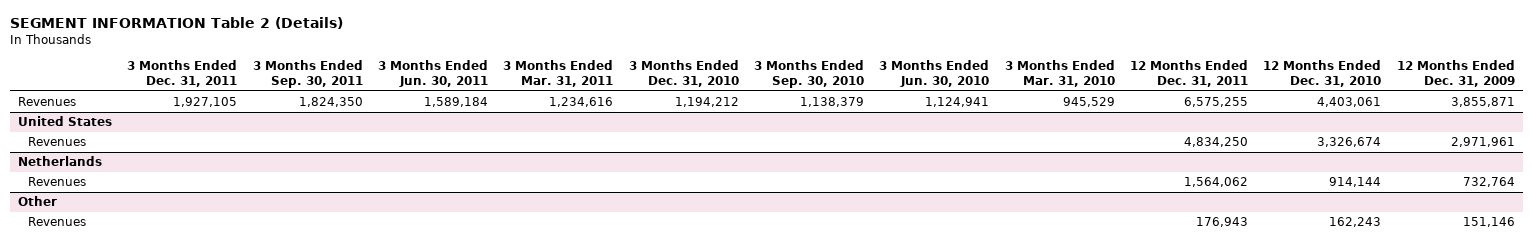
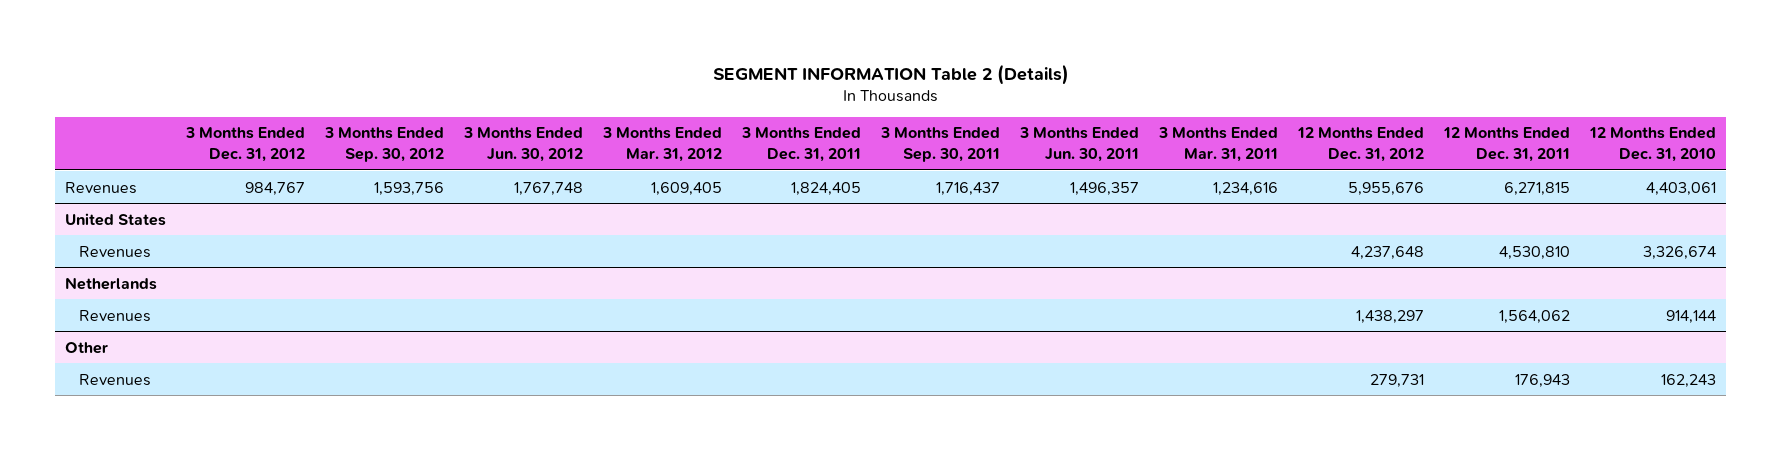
[628,60,739,87] 3 Months Ended Dec. 31, 2010 -> none
[754,60,865,88] 3 Months Ended Sep. 30, 2010 -> none
[879,60,990,87] 3 Months Ended Jun. 30, 2010 -> none
[1004,60,1115,87] 3 Months Ended Mar. 31, 2010 -> none
[1396,60,1515,87] 12 Months Ended Dec. 31, 2009 -> none
none -> [185,127,306,162] 3 Months Ended Dec. 31, 2012
none -> [324,127,445,162] 3 Months Ended Sep. 30, 2012
none -> [463,127,584,162] 3 Months Ended Jun. 30, 2012
none -> [602,127,723,162] 3 Months Ended Mar. 31, 2012
none -> [1297,127,1425,162] 12 Months Ended Dec. 31, 2012
[173,97,238,108] 1,927,105 -> [791,181,862,196] 1,824,405
[298,97,363,108] 1,824,350 -> [936,181,1001,196] 1,716,437
[423,97,488,108] 1,589,184 -> [1070,181,1140,196] 1,496,357
[1184,97,1249,108] 6,575,255 -> [1504,181,1571,196] 6,271,815
[1184,137,1249,148] 4,834,250 -> [1499,245,1571,260] 4,530,810

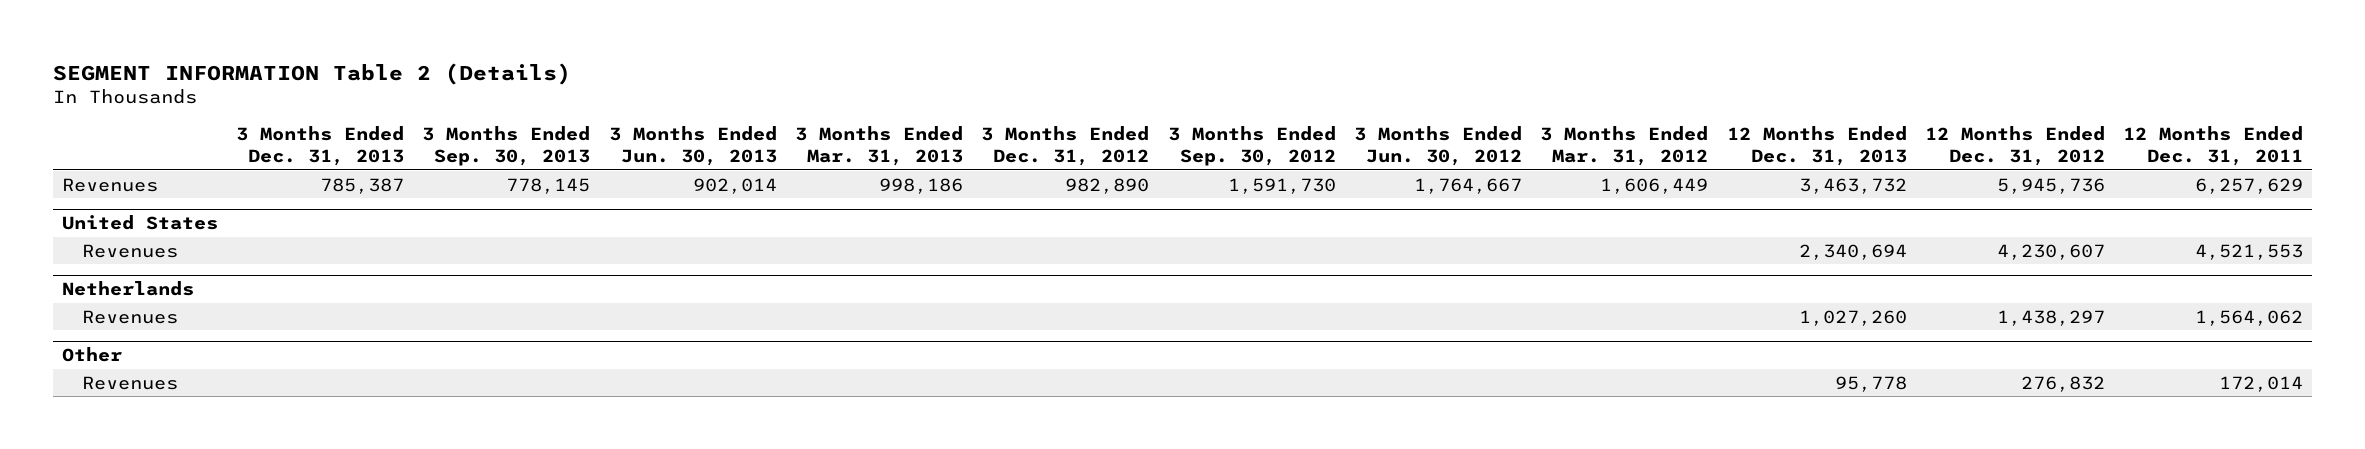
[741,127,862,162] 3 Months Ended Dec. 31, 2011 -> none
[880,127,1001,162] 3 Months Ended Sep. 30, 2011 -> none
[1019,127,1140,162] 3 Months Ended Jun. 30, 2011 -> none
[1158,127,1279,162] 3 Months Ended Mar. 31, 2011 -> none
[1589,127,1717,162] 12 Months Ended Dec. 31, 2010 -> none
none -> [236,125,405,167] 3 Months Ended Dec. 31, 2013
none -> [422,125,591,167] 3 Months Ended Sep. 30, 2013
none -> [608,125,777,167] 3 Months Ended Jun. 30, 2013
none -> [795,125,964,167] 3 Months Ended Mar. 31, 2013
none -> [1726,125,1907,167] 12 Months Ended Dec. 31, 2013
[245,181,306,196] 984,767 -> [1065,177,1150,194] 982,890
[374,181,445,196] 1,593,756 -> [1227,177,1336,194] 1,591,730
[514,181,584,196] 1,767,748 -> [1414,177,1523,194] 1,764,667
[651,181,723,196] 1,609,405 -> [1600,177,1709,194] 1,606,449
[1348,181,1425,196] 5,955,676 -> [1996,177,2105,194] 5,945,736
[1504,181,1571,196] 6,271,815 -> [2195,177,2304,194] 6,257,629
[1351,245,1425,260] 4,237,648 -> [1996,243,2105,260] 4,230,607
[1499,245,1571,260] 4,530,810 -> [2195,243,2304,260] 4,521,553
[1370,373,1425,388] 279,731 -> [2020,375,2105,392] 276,832
[1515,373,1571,388] 176,943 -> [2219,375,2304,392] 172,014

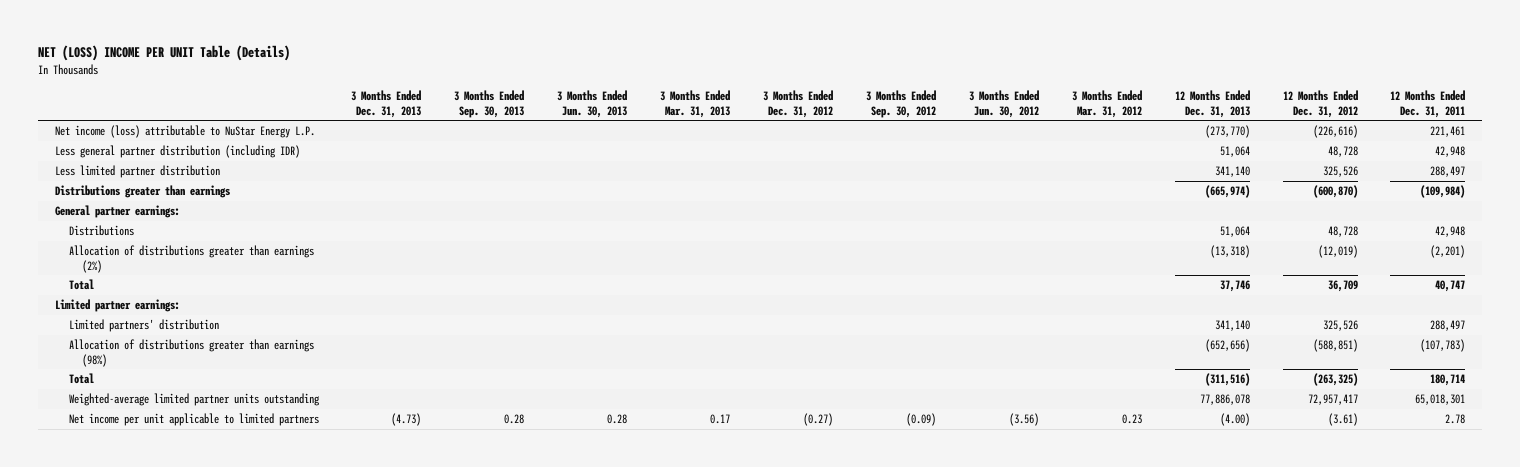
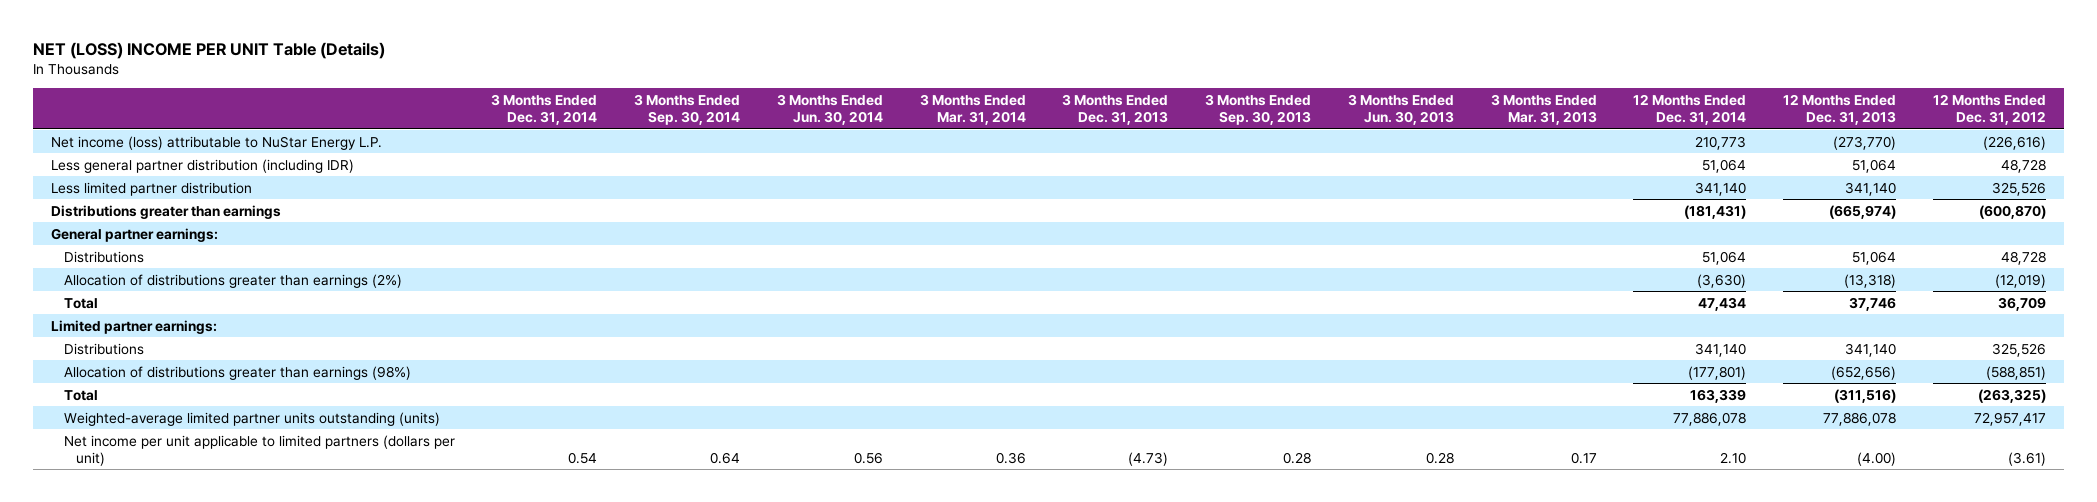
[763,89,834,118] 3 Months Ended Dec. 31, 2012 -> none
[865,89,936,118] 3 Months Ended Sep. 30, 2012 -> none
[968,89,1039,118] 3 Months Ended Jun. 30, 2012 -> none
[1071,89,1142,118] 3 Months Ended Mar. 31, 2012 -> none
[1390,89,1466,118] 12 Months Ended Dec. 31, 2011 -> none
none -> [491,93,598,126] 3 Months Ended Dec. 31, 2014
none -> [634,93,741,126] 3 Months Ended Sep. 30, 2014
none -> [776,93,883,126] 3 Months Ended Jun. 30, 2014
none -> [919,93,1026,126] 3 Months Ended Mar. 31, 2014
none -> [1633,93,1747,126] 12 Months Ended Dec. 31, 2014
[68,319,219,333] Limited partners' distribution -> [63,342,144,355] Distributions
[68,393,320,407] Weighted-average limited partner units outstanding -> [63,411,440,426] Weighted-average limited partner units outstanding (units)
[68,413,319,427] Net income per unit applicable to limited partners -> [63,434,455,466] Net income per unit applicable to limited partners (dollars per unit)

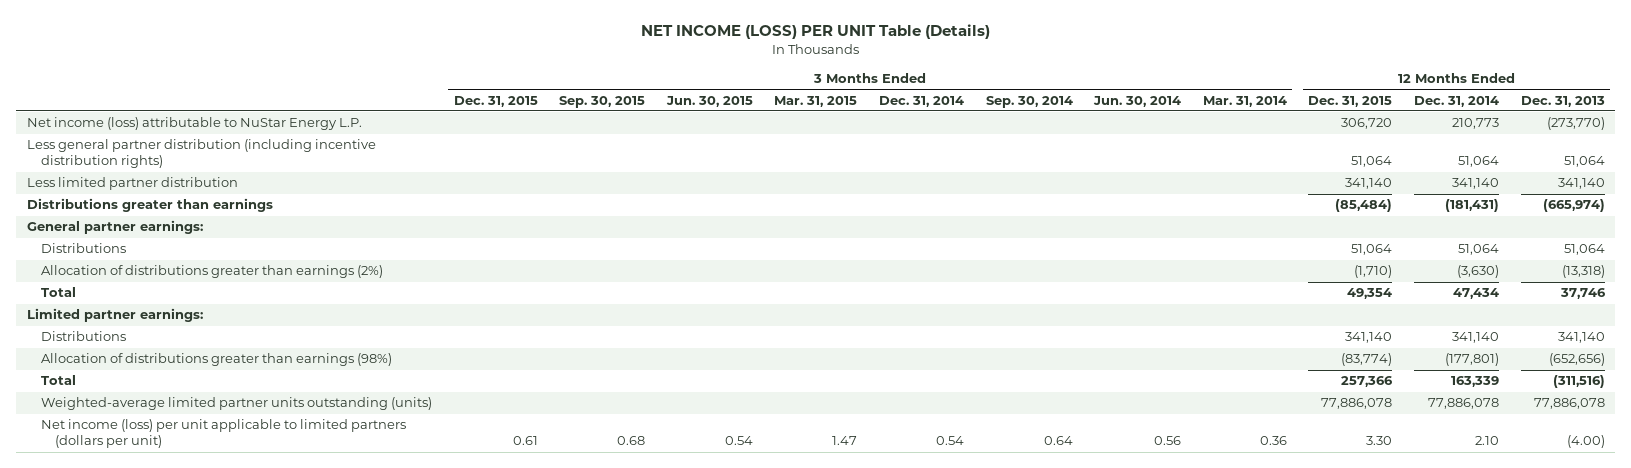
[32,41,385,59] NET (LOSS) INCOME PER UNIT Table (Details) -> [640,24,990,40] NET INCOME (LOSS) PER UNIT Table (Details)
[1062,93,1169,126] 3 Months Ended Dec. 31, 2013 -> none
[1205,93,1312,126] 3 Months Ended Sep. 30, 2013 -> none
[1347,93,1454,126] 3 Months Ended Jun. 30, 2013 -> none
[1490,93,1597,126] 3 Months Ended Mar. 31, 2013 -> none
[1932,93,2046,126] 12 Months Ended Dec. 31, 2012 -> none
none -> [453,95,538,107] Dec. 31, 2015
none -> [559,95,646,108] Sep. 30, 2015
none -> [665,95,753,107] Jun. 30, 2015
none -> [774,95,858,107] Mar. 31, 2015
none -> [1308,95,1393,107] Dec. 31, 2015
[51,158,355,173] Less general partner distribution (including IDR) -> [26,139,376,169] Less general partner distribution (including incentive distribution rights)
[63,434,455,466] Net income per unit applicable to limited partners (dollars per unit) -> [40,419,406,449] Net income (loss) per unit applicable to limited partners (dollars per unit)

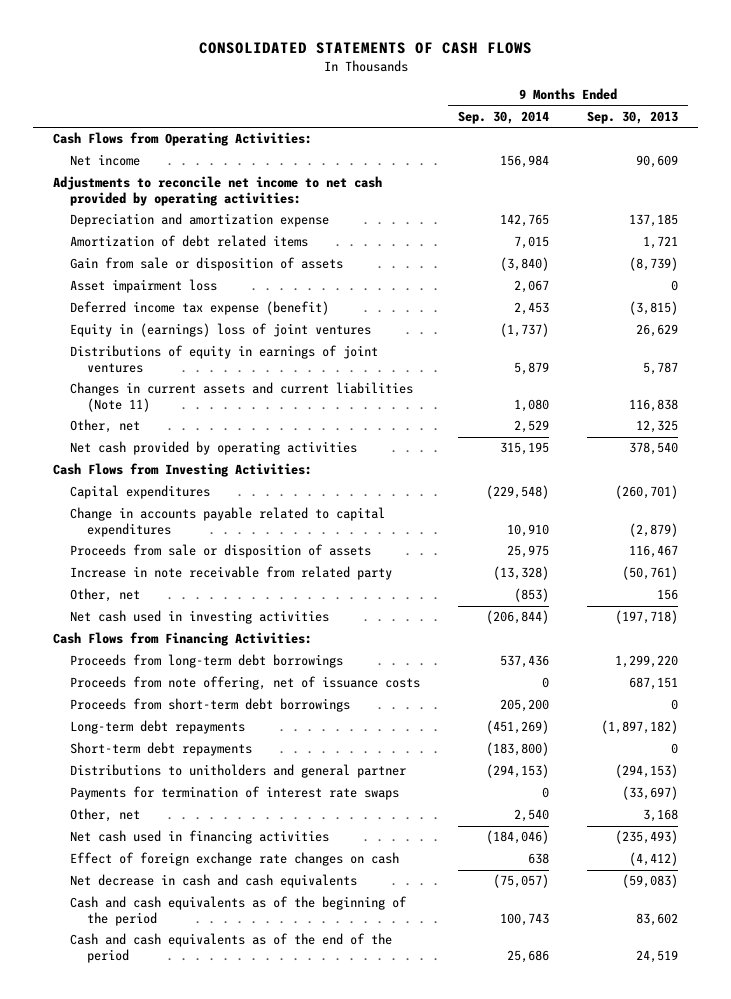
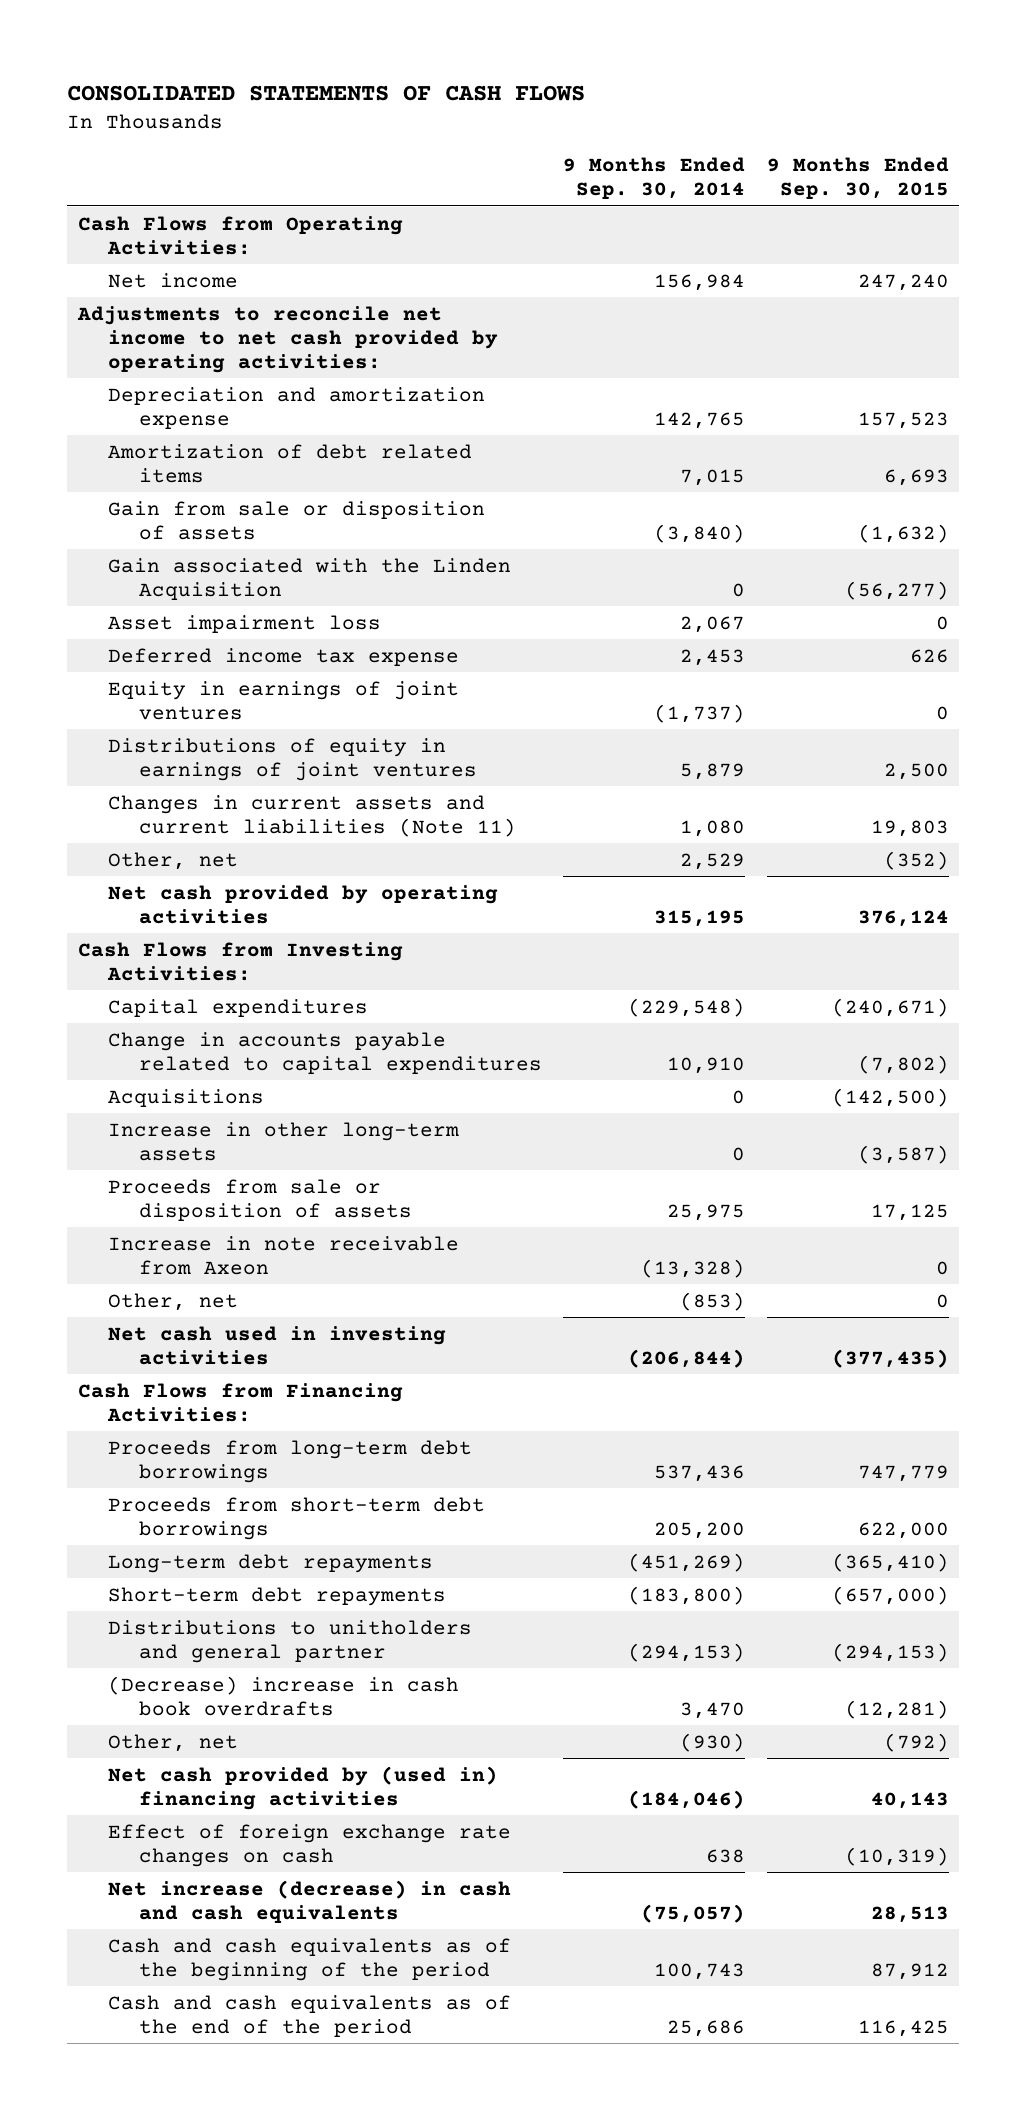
[587,110,679,124] Sep. 30, 2013 -> none
none -> [766,157,949,200] 9 Months Ended Sep. 30, 2015
none -> [108,557,512,600] Gain associated with the Linden Acquisition
[69,301,329,316] Deferred income tax expense (benefit) -> [108,647,460,666] Deferred income tax expense
[69,323,371,338] Equity in (earnings) loss of joint ventures -> [108,680,460,720] Equity in earnings of joint ventures
none -> [108,1088,265,1107] Acquisitions
none -> [108,1121,460,1161] Increase in other long-term assets
[69,566,392,581] Increase in note receivable from related party -> [108,1235,460,1275] Increase in note receivable from Axeon
[69,676,420,691] Proceeds from note offering, net of issuance costs -> none
[69,786,399,801] Payments for termination of interest rate swaps -> none
none -> [108,1675,460,1716] (Decrease) increase in cash book overdrafts
[514,809,550,823] 2,540 -> [680,1732,746,1752] (930)
[69,830,329,845] Net cash used in financing activities -> [108,1765,499,1810] Net cash provided by (used in) financing activities
[69,874,357,889] Net decrease in cash and cash equivalents -> [108,1879,512,1923] Net increase (decrease) in cash and cash equivalents

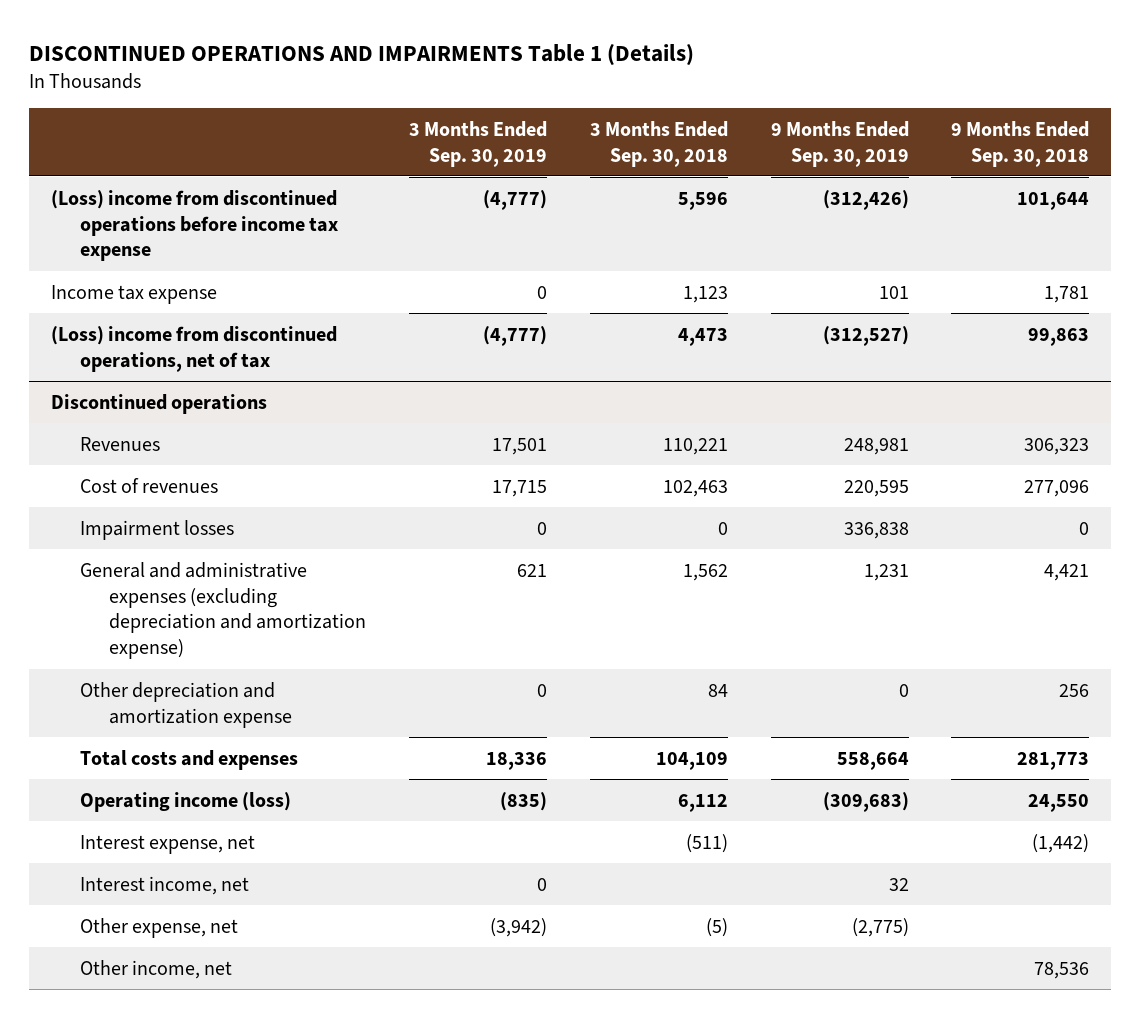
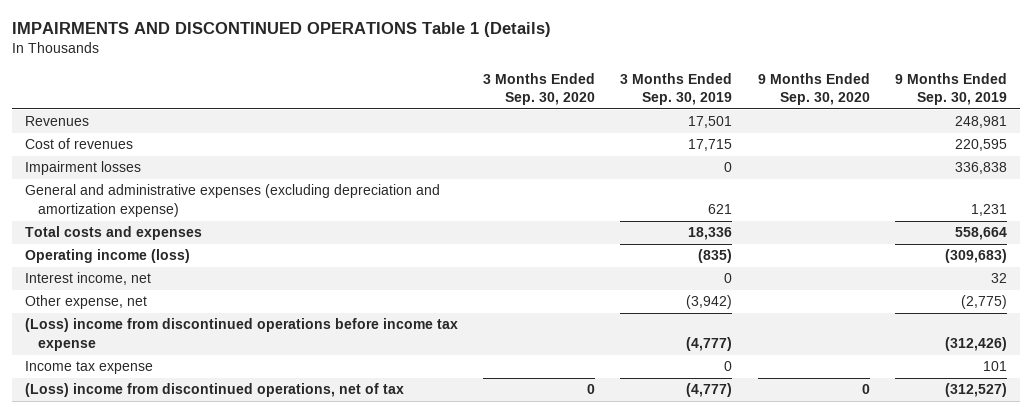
[29,43,695,66] DISCONTINUED OPERATIONS AND IMPAIRMENTS Table 1 (Details) -> [11,22,551,38] IMPAIRMENTS AND DISCONTINUED OPERATIONS Table 1 (Details)
[589,120,728,167] 3 Months Ended Sep. 30, 2018 -> none
[951,120,1090,167] 9 Months Ended Sep. 30, 2018 -> none
none -> [483,72,596,106] 3 Months Ended Sep. 30, 2020
none -> [757,72,870,106] 9 Months Ended Sep. 30, 2020
[50,393,267,414] Discontinued operations -> none
[79,681,293,728] Other depreciation and amortization expense -> none
[79,834,255,854] Interest expense, net -> none
[79,959,232,979] Other income, net -> none
[50,189,338,262] (Loss) income from discontinued operations before income tax expense -> [24,318,458,351] (Loss) income from discontinued operations before income tax expense
[50,284,217,304] Income tax expense -> [24,361,153,375] Income tax expense
[50,325,337,372] (Loss) income from discontinued operations, net of tax -> [24,383,404,398] (Loss) income from discontinued operations, net of tax

